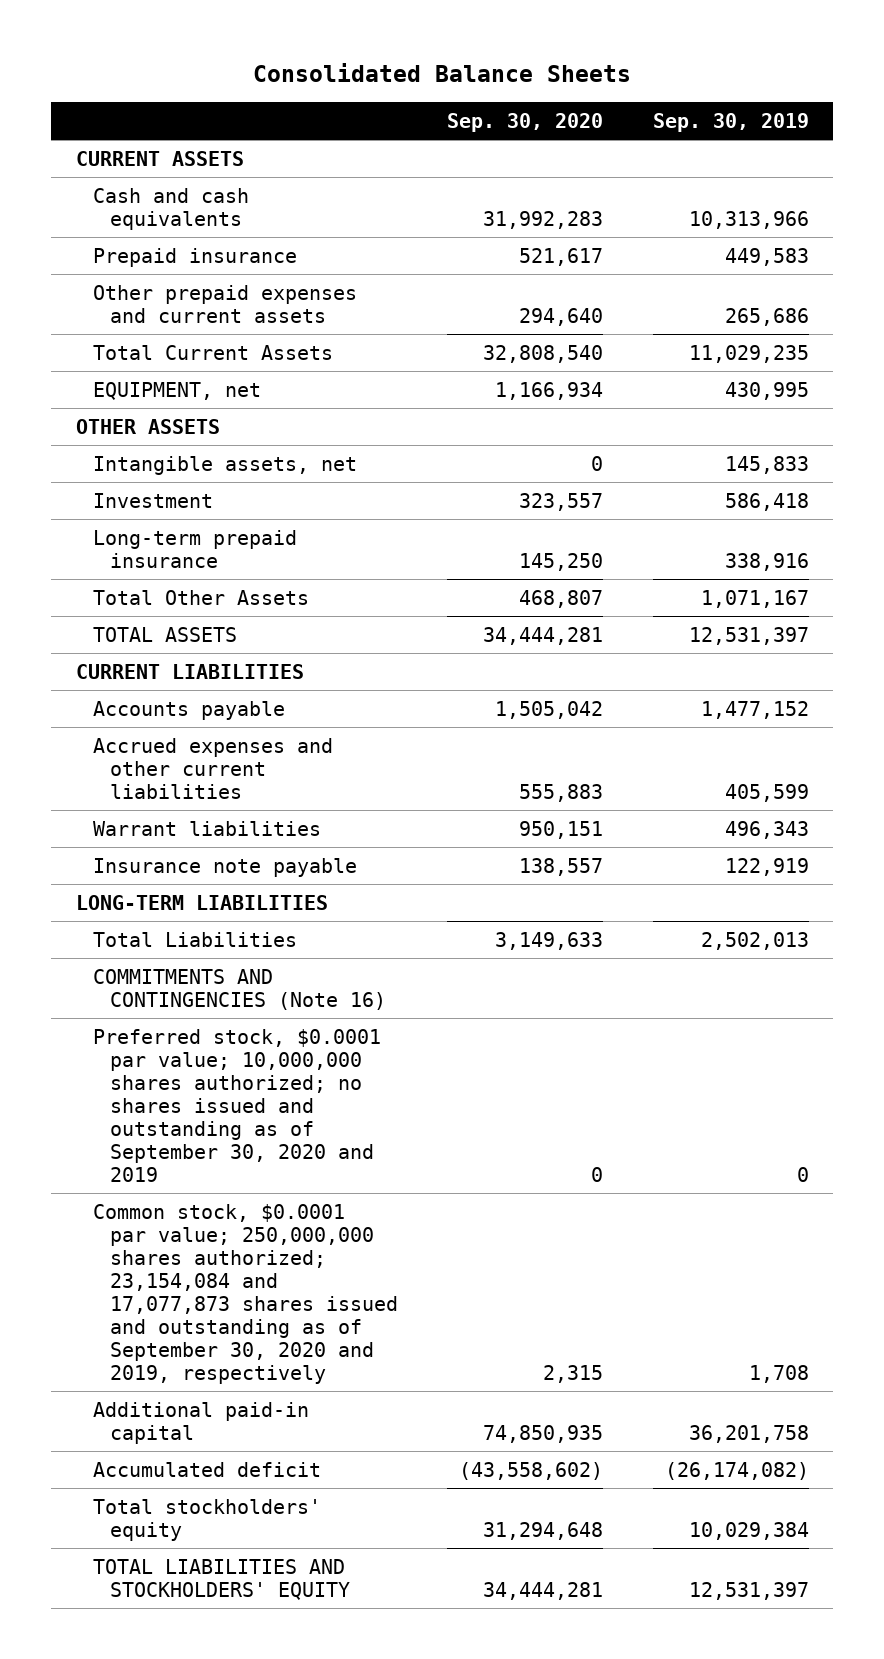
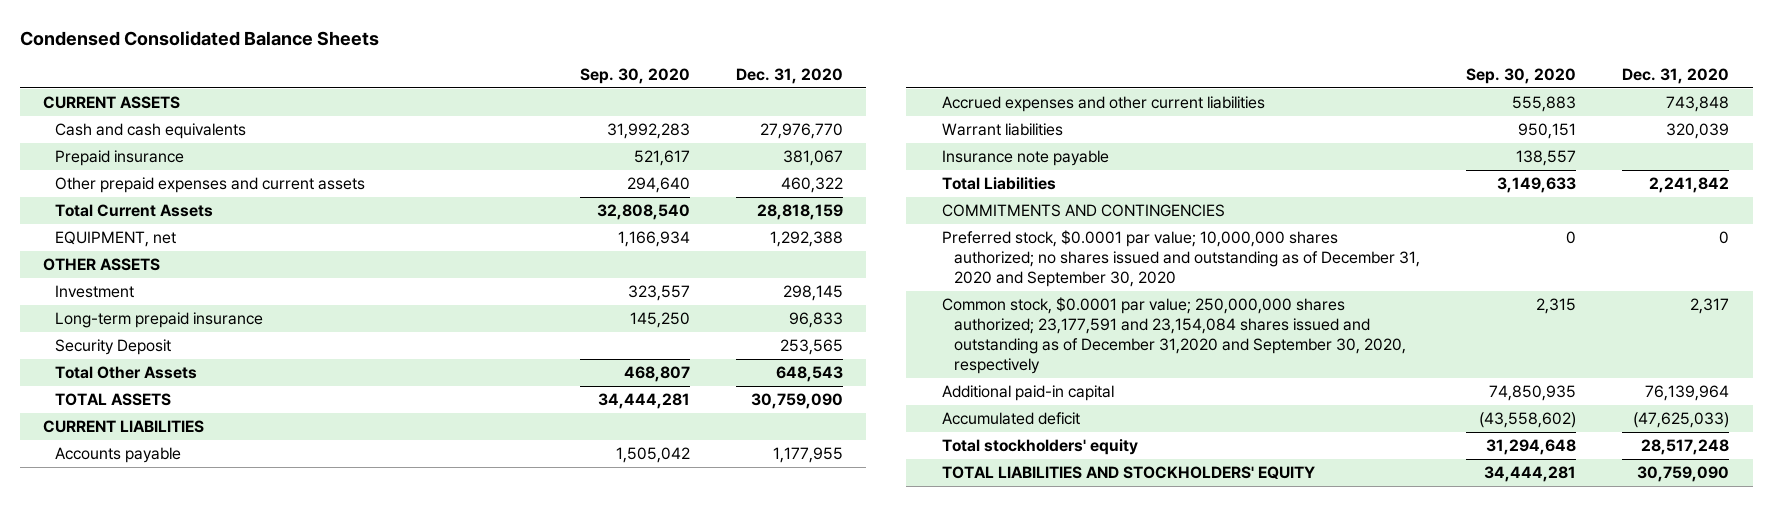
[253,63,632,83] Consolidated Balance Sheets -> [20,30,380,46] Condensed Consolidated Balance Sheets
[652,112,809,132] Sep. 30, 2019 -> none
none -> [736,68,844,85] Dec. 31, 2020
[93,455,358,475] Intangible assets, net -> none
none -> [55,339,172,356] Security Deposit
[75,894,328,910] LONG-TERM LIABILITIES -> none
[93,968,387,1010] COMMITMENTS AND CONTINGENCIES (Note 16) -> [941,204,1225,218] COMMITMENTS AND CONTINGENCIES
[93,1028,382,1182] Preferred stock, $0.0001 par value; 10,000,000 shares authorized; no shares issued and outstanding as of September 30, 2020 and 2019 -> [941,230,1420,287] Preferred stock, $0.0001 par value; 10,000,000 shares authorized; no shares issued and outstanding as of December 31, 2020 and September 30, 2020
[93,1203,399,1384] Common stock, $0.0001 par value; 250,000,000 shares authorized; 23,154,084 and 17,077,873 shares issued and outstanding as of September 30, 2020 and 2019, respectively -> [941,297,1406,374] Common stock, $0.0001 par value; 250,000,000 shares authorized; 23,177,591 and 23,154,084 shares issued and outstanding as of December 31,2020 and September 30, 2020, respectively

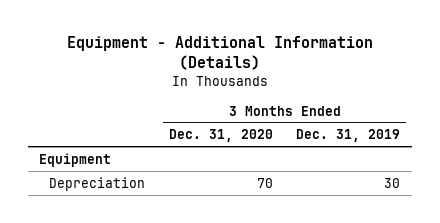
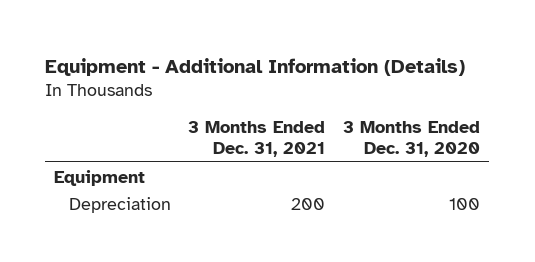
[296,129,401,143] Dec. 31, 2019 -> none
none -> [188,121,326,158] 3 Months Ended Dec. 31, 2021
[256,177,273,188] 70 -> [449,197,481,210] 100

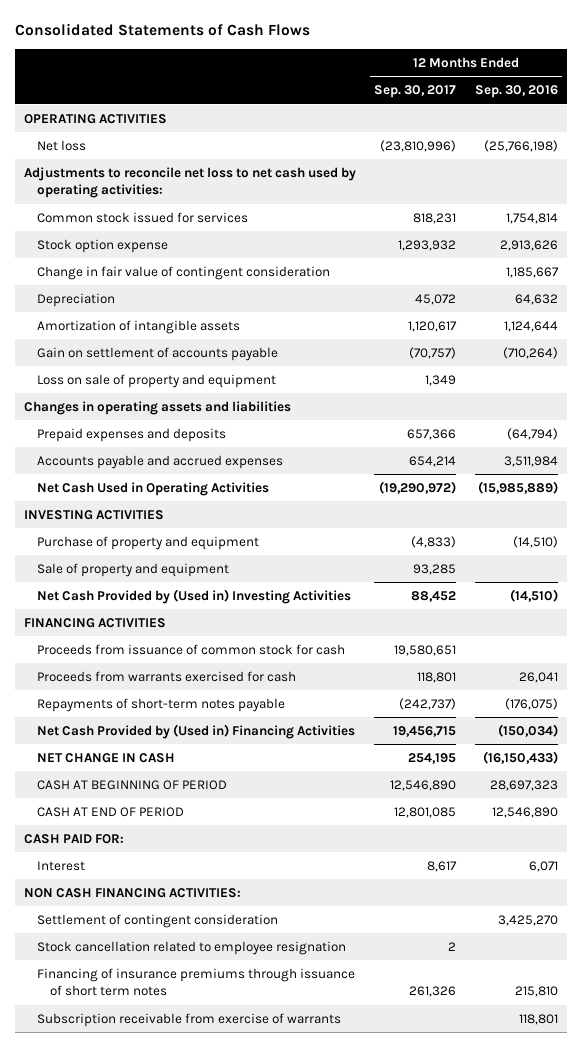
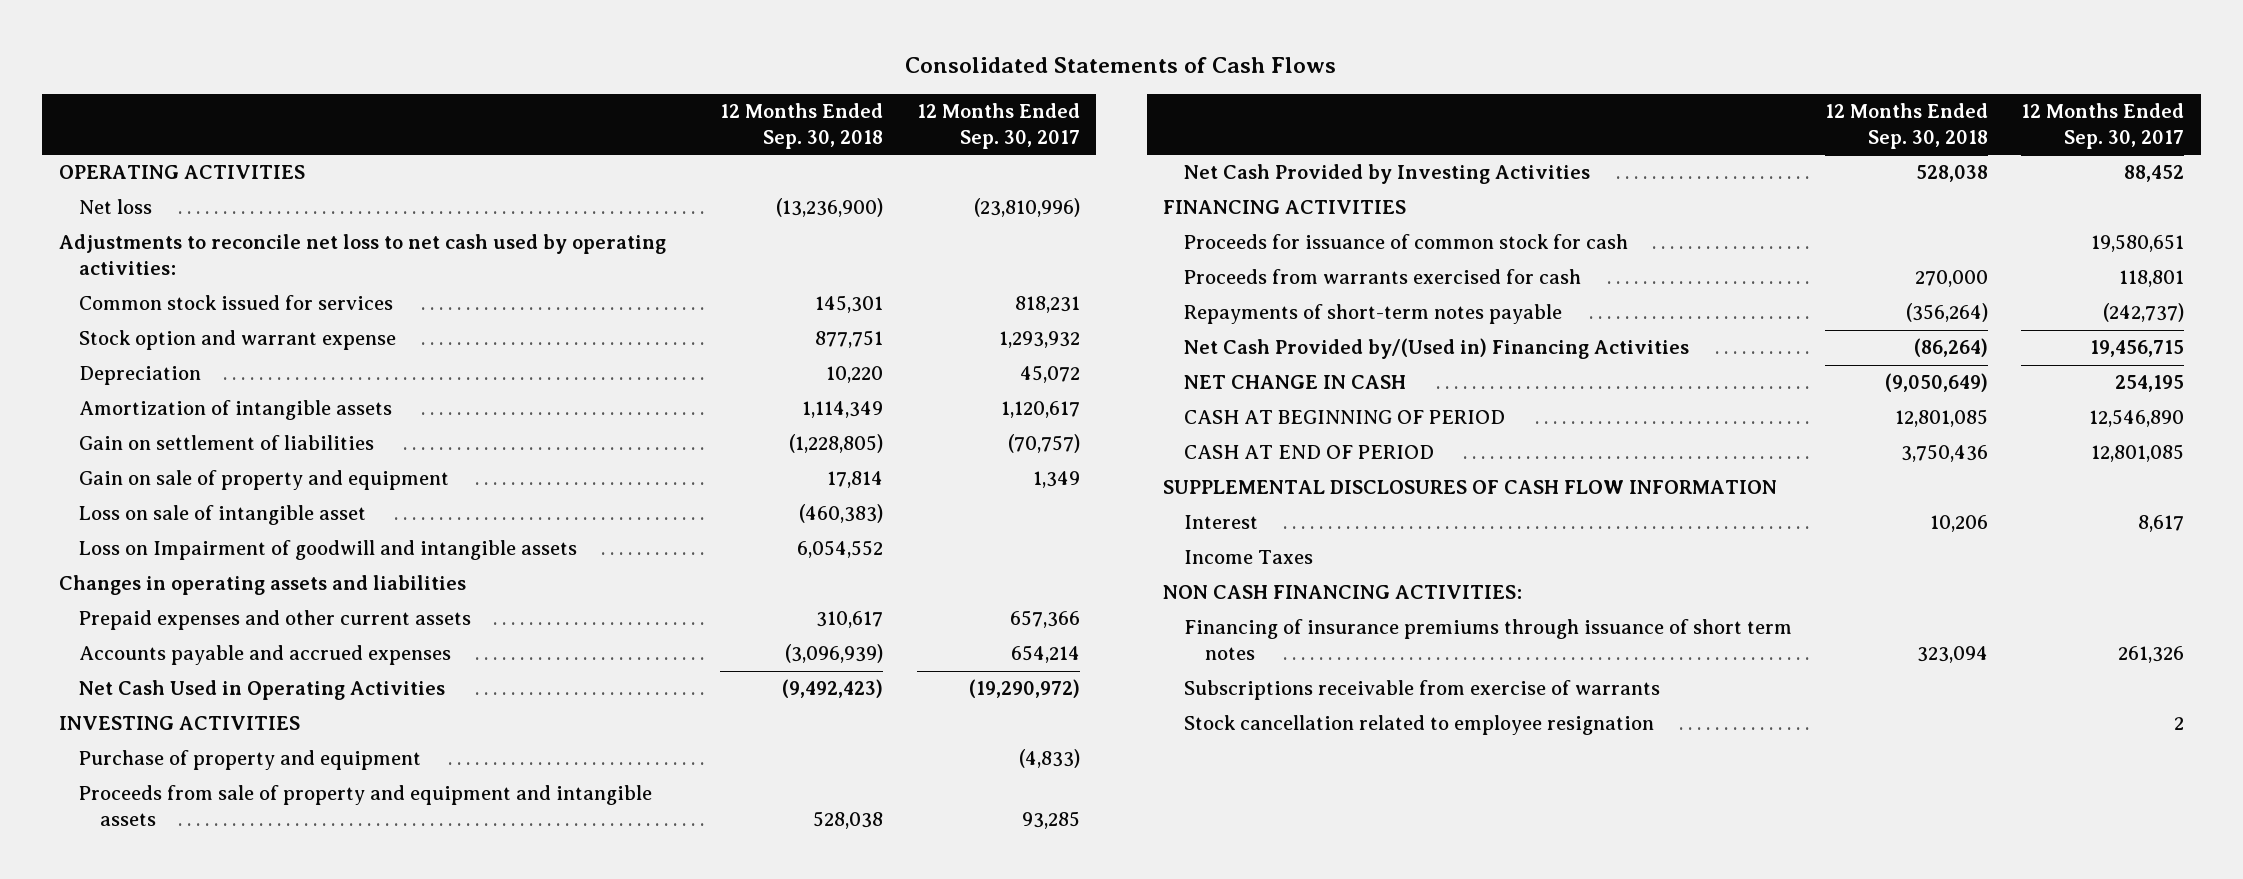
[474,85,558,99] Sep. 30, 2016 -> none
none -> [720,102,884,149] 12 Months Ended Sep. 30, 2018
[36,265,330,280] Change in fair value of contingent consideration -> none
[36,238,168,253] Stock option expense -> [79,330,397,351] Stock option and warrant expense
[36,346,278,361] Gain on settlement of accounts payable -> [79,435,375,451] Gain on settlement of liabilities
[36,373,276,388] Loss on sale of property and equipment -> [79,470,450,491] Gain on sale of property and equipment
none -> [79,505,367,526] Loss on sale of intangible asset
none -> [79,540,578,561] Loss on Impairment of goodwill and intangible assets
[36,427,226,442] Prepaid expenses and deposits -> [79,610,472,631] Prepaid expenses and other current assets
[36,562,229,577] Sale of property and equipment -> [79,785,653,827] Proceeds from sale of property and equipment and intangible assets
[36,588,351,604] Net Cash Provided by (Used in) Investing Activities -> [1183,164,1590,185] Net Cash Provided by Investing Activities
[36,643,345,655] Proceeds from issuance of common stock for cash -> [1183,234,1628,250] Proceeds for issuance of common stock for cash
[36,723,355,739] Net Cash Provided by (Used in) Financing Activities -> [1183,338,1689,360] Net Cash Provided by/(Used in) Financing Activities
[23,833,124,844] CASH PAID FOR: -> none
none -> [1163,480,1778,495] SUPPLEMENTAL DISCLOSURES OF CASH FLOW INFORMATION
none -> [1183,550,1313,565] Income Taxes
[36,913,278,928] Settlement of contingent consideration -> none
[36,1012,341,1027] Subscription receivable from exercise of warrants -> [1183,680,1660,701] Subscriptions receivable from exercise of warrants
[36,940,346,955] Stock cancellation related to employee resignation -> [1183,715,1654,736] Stock cancellation related to employee resignation

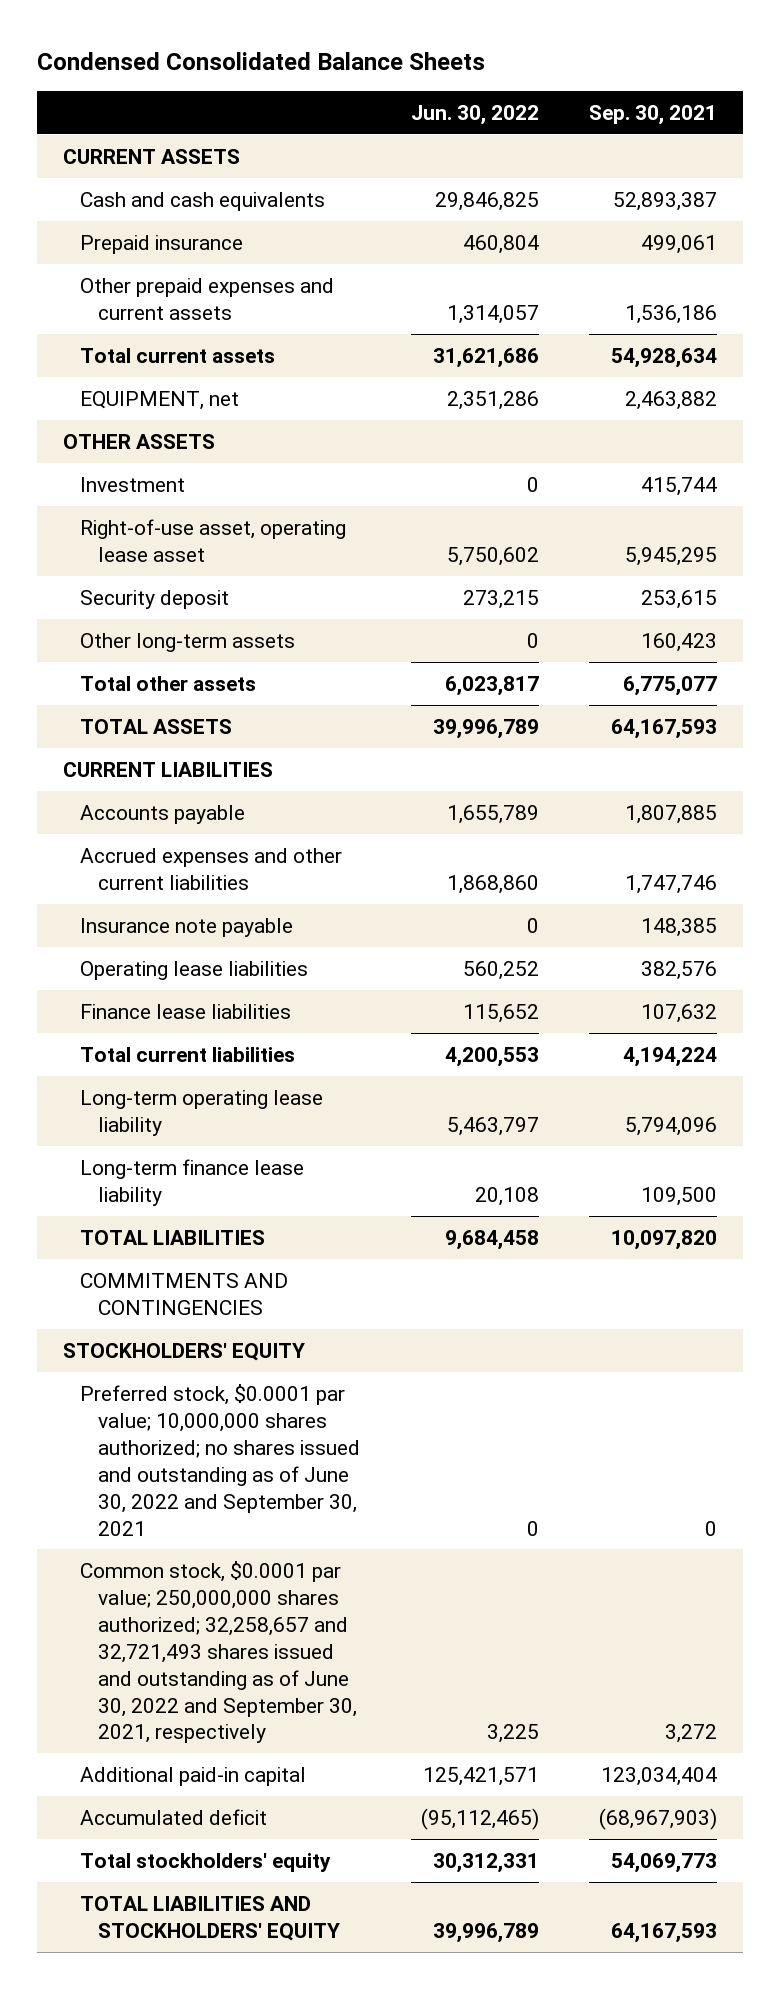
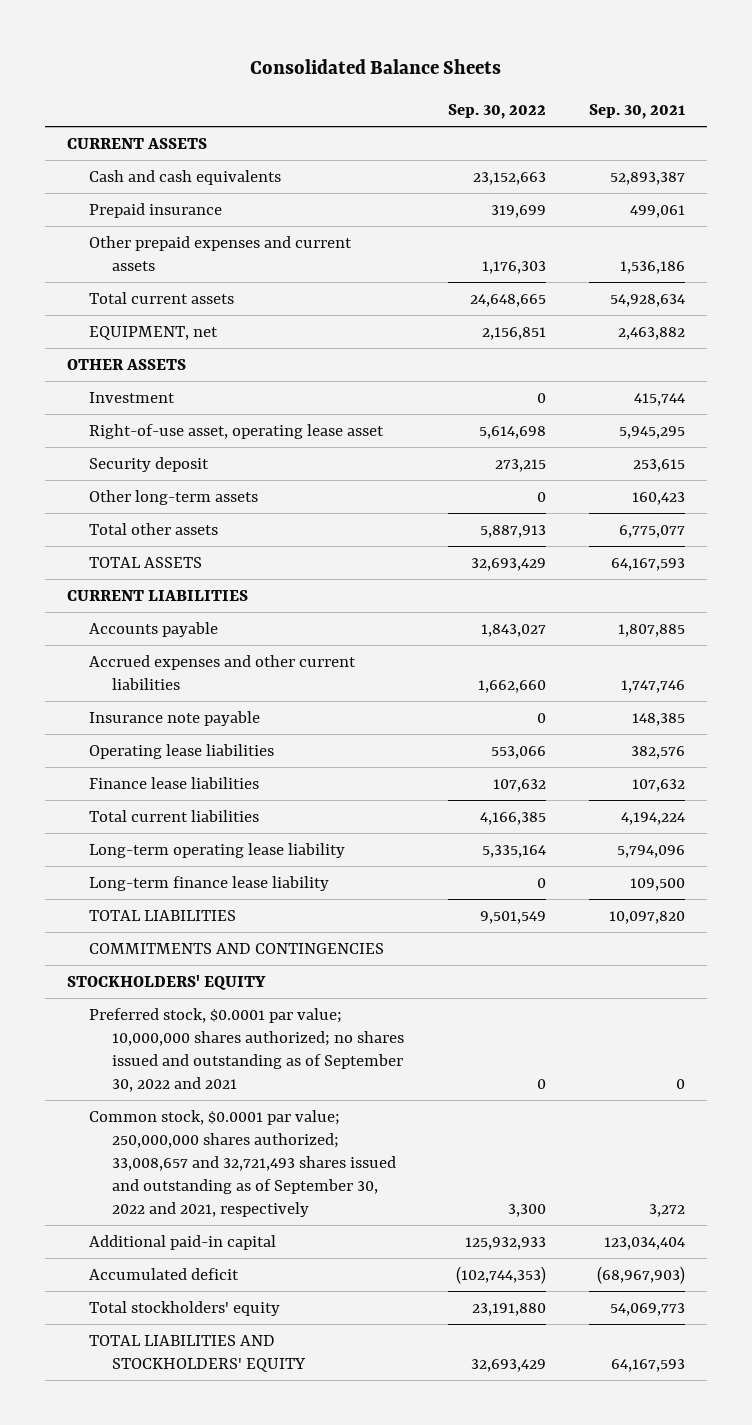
[37,51,486,70] Condensed Consolidated Balance Sheets -> [249,59,501,75] Consolidated Balance Sheets
[410,104,539,125] Jun. 30, 2022 -> none
none -> [447,104,546,120] Sep. 30, 2022
[80,1383,361,1536] Preferred stock, $0.0001 par value; 10,000,000 shares authorized; no shares issued and outstanding as of June 30, 2022 and September 30, 2021 -> [89,1007,404,1092] Preferred stock, $0.0001 par value; 10,000,000 shares authorized; no shares issued and outstanding as of September 30, 2022 and 2021
[80,1560,358,1744] Common stock, $0.0001 par value; 250,000,000 shares authorized; 32,258,657 and 32,721,493 shares issued and outstanding as of June 30, 2022 and September 30, 2021, respectively -> [89,1109,396,1217] Common stock, $0.0001 par value; 250,000,000 shares authorized; 33,008,657 and 32,721,493 shares issued and outstanding as of September 30, 2022 and 2021, respectively

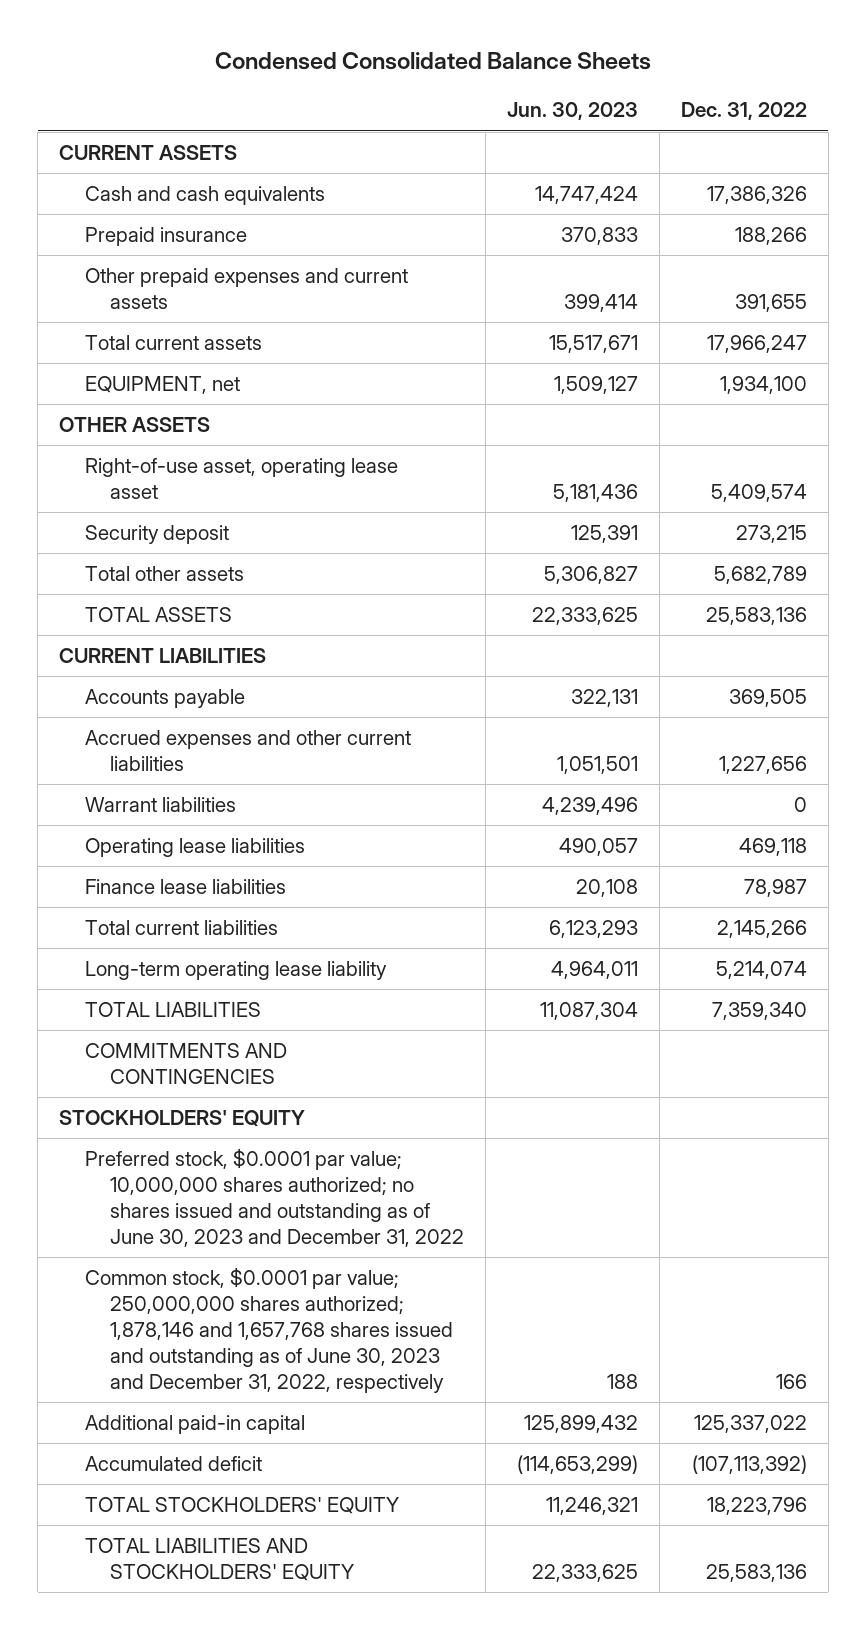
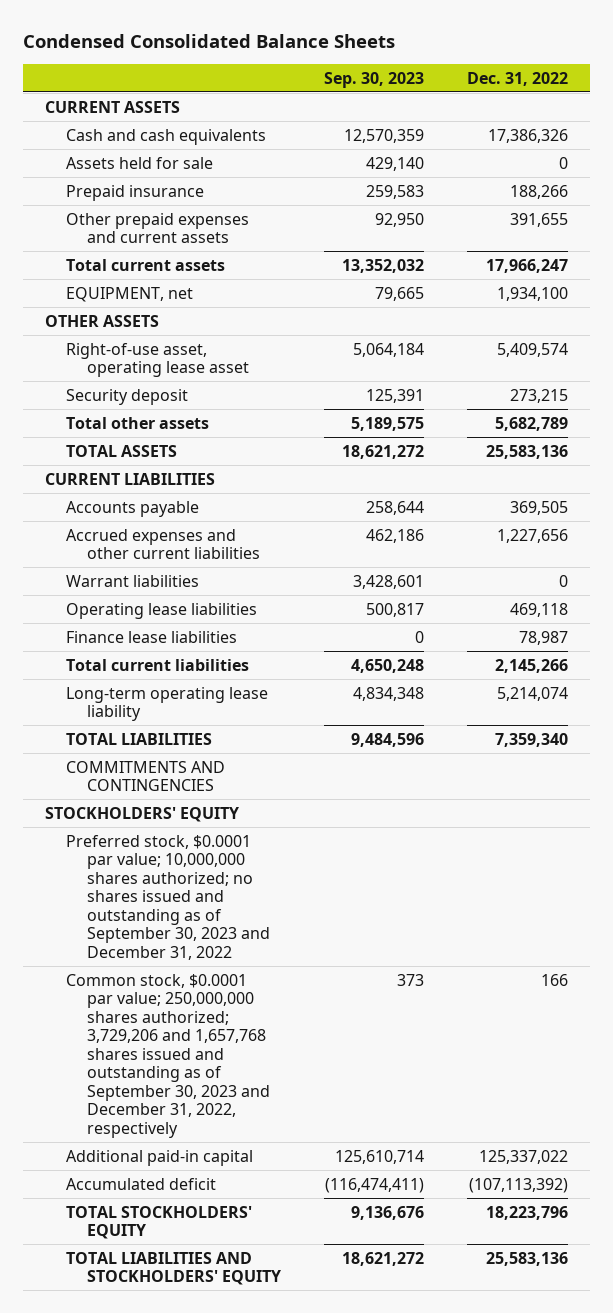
[506,102,638,121] Jun. 30, 2023 -> none
none -> [323,71,424,88] Sep. 30, 2023
none -> [65,156,213,169] Assets held for sale
[84,1147,464,1248] Preferred stock, $0.0001 par value; 10,000,000 shares authorized; no shares issued and outstanding as of June 30, 2023 and December 31, 2022 -> [65,834,270,960] Preferred stock, $0.0001 par value; 10,000,000 shares authorized; no shares issued and outstanding as of September 30, 2023 and December 31, 2022
[84,1266,453,1394] Common stock, $0.0001 par value; 250,000,000 shares authorized; 1,878,146 and 1,657,768 shares issued and outstanding as of June 30, 2023 and December 31, 2022, respectively -> [65,973,270,1138] Common stock, $0.0001 par value; 250,000,000 shares authorized; 3,729,206 and 1,657,768 shares issued and outstanding as of September 30, 2023 and December 31, 2022, respectively

